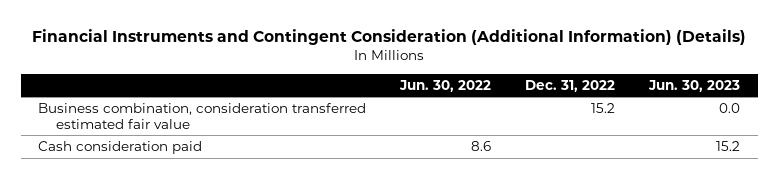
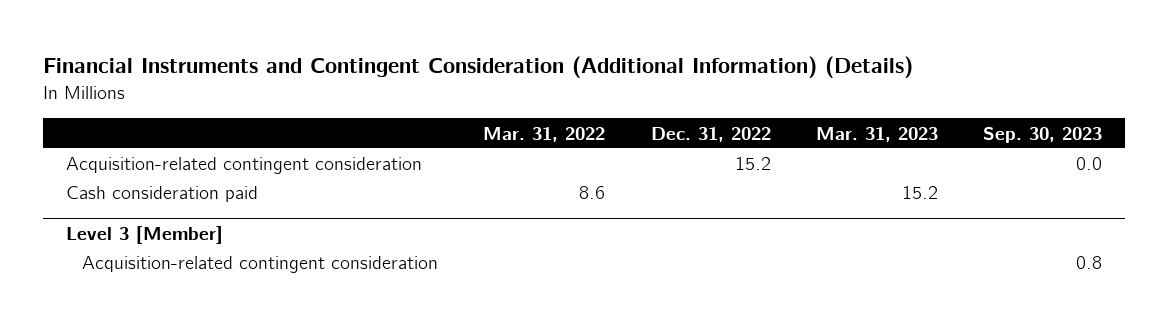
[399,79,492,92] Jun. 30, 2022 -> none
[648,79,741,92] Jun. 30, 2023 -> none
none -> [483,126,606,142] Mar. 31, 2022
none -> [815,126,938,142] Mar. 31, 2023
none -> [983,126,1103,143] Sep. 30, 2023
[38,103,367,129] Business combination, consideration transferred estimated fair value -> [65,157,422,175] Acquisition-related contingent consideration
none -> [65,225,223,244] Level 3 [Member]
none -> [81,256,438,274] Acquisition-related contingent consideration

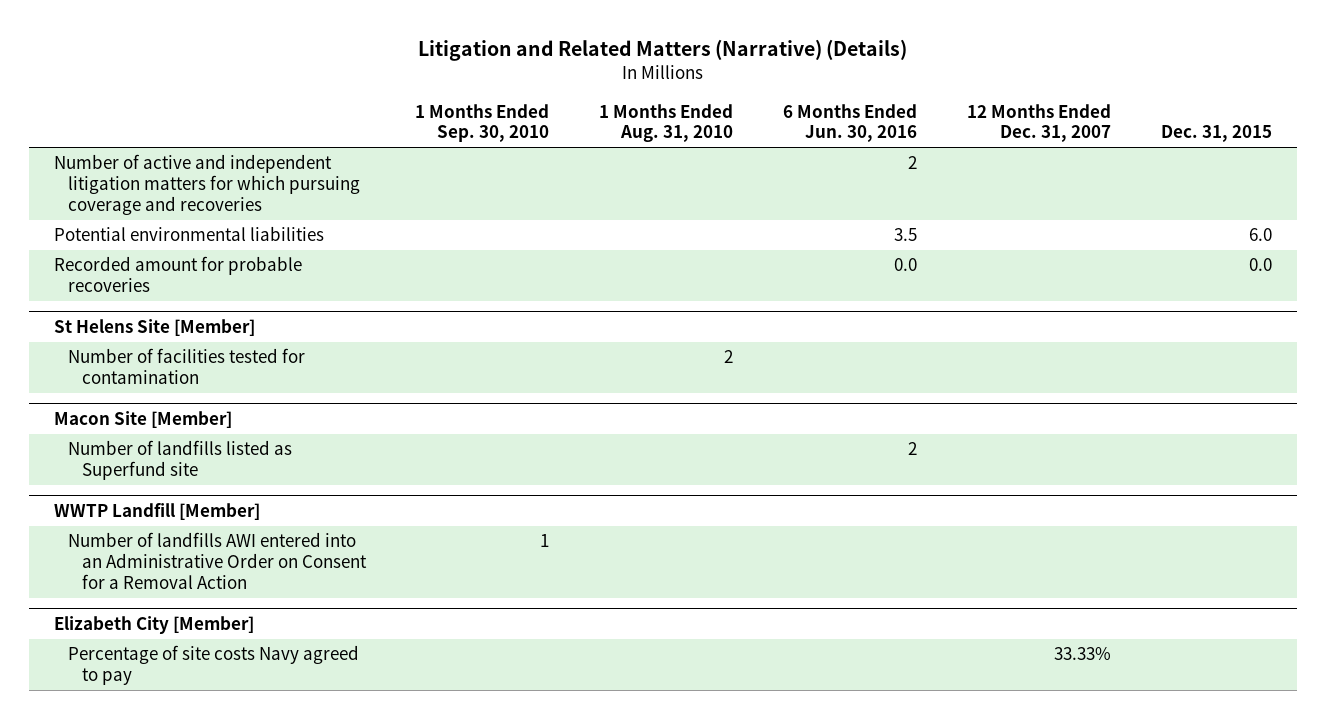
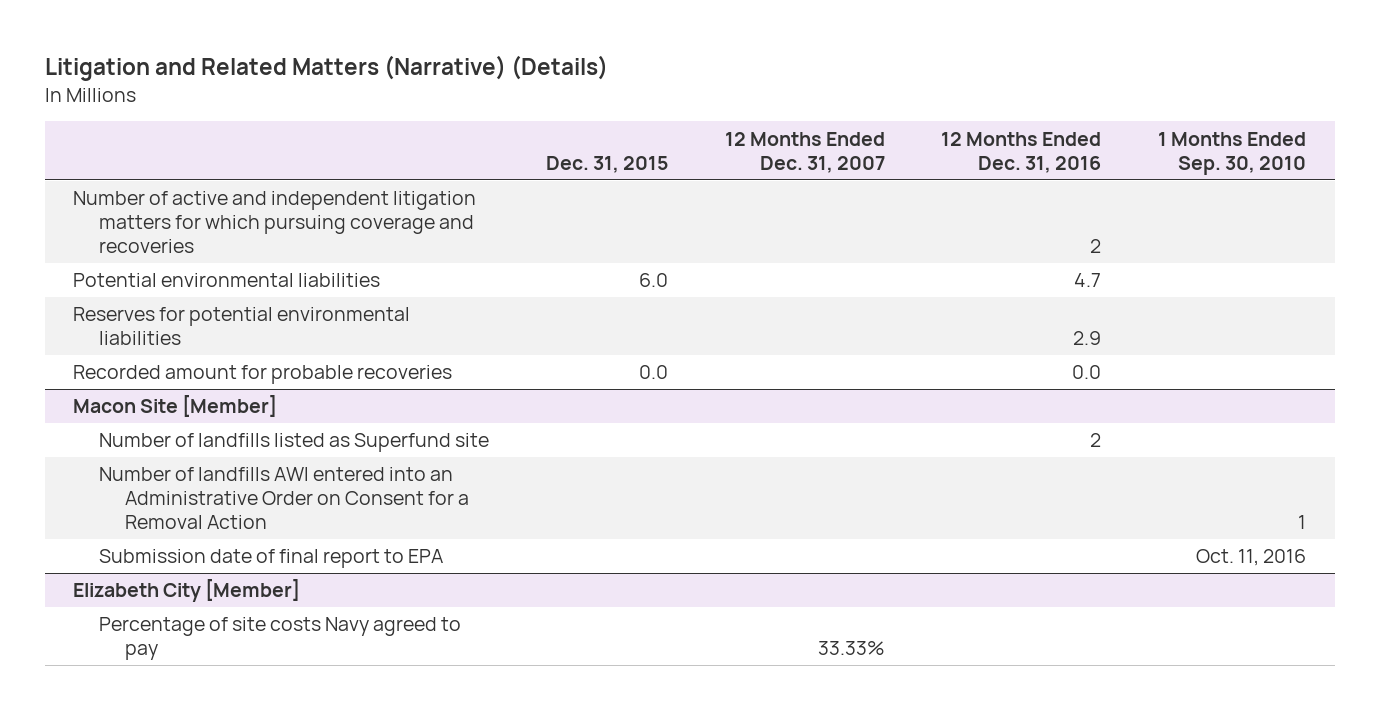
[599,103,734,143] 1 Months Ended Aug. 31, 2010 -> none
[783,103,918,143] 6 Months Ended Jun. 30, 2016 -> none
none -> [941,131,1102,173] 12 Months Ended Dec. 31, 2016
none -> [73,307,411,346] Reserves for potential environmental liabilities
[54,318,256,336] St Helens Site [Member] -> none
[67,348,305,385] Number of facilities tested for contamination -> none
[54,502,261,520] WWTP Landfill [Member] -> none
[67,532,367,590] Number of landfills AWI entered into an Administrative Order on Consent for a Removal Action -> none
none -> [98,467,469,529] Number of landfills AWI entered into an Administrative Order on Consent for a Removal Action
none -> [98,549,443,569] Submission date of final report to EPA

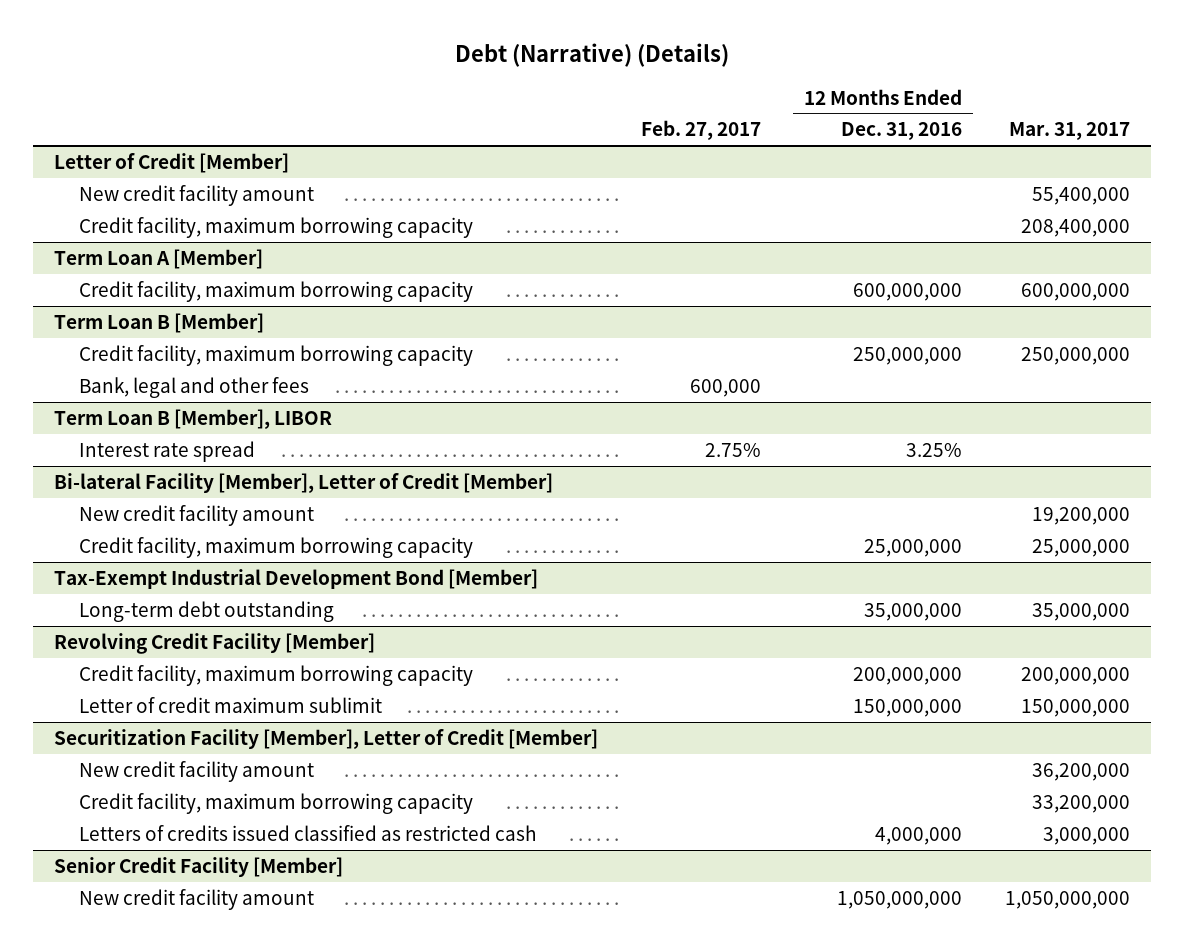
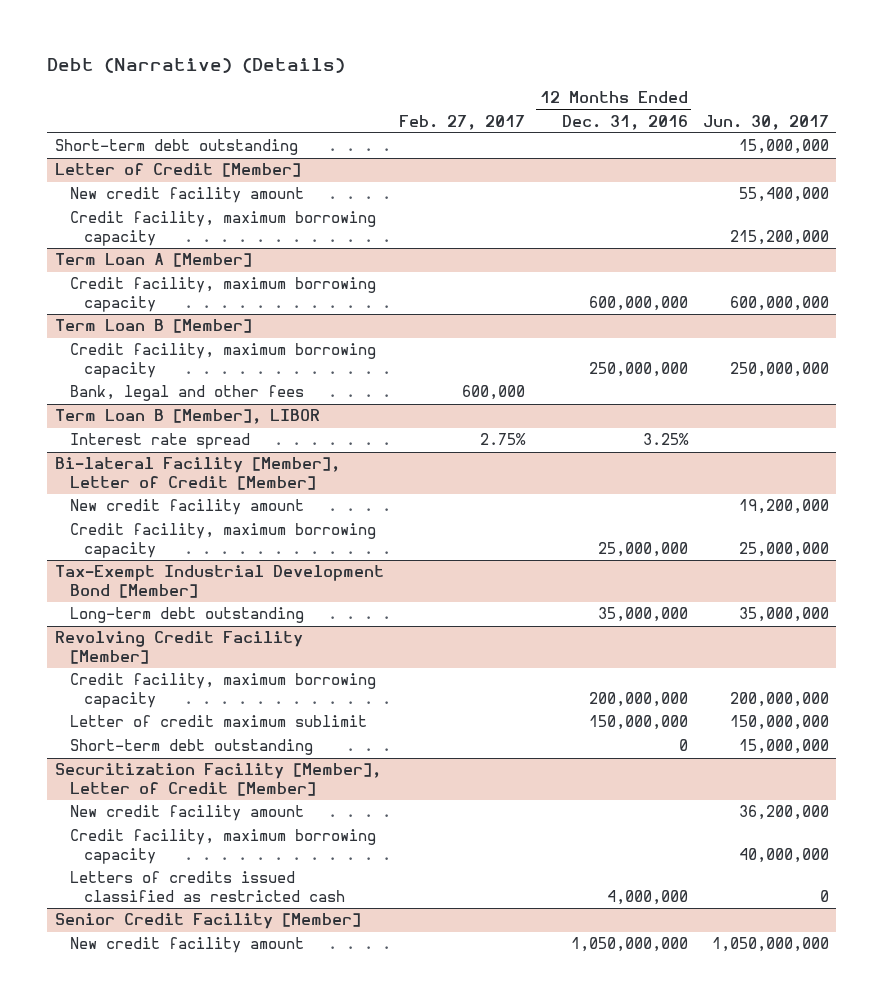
[1008,122,1130,141] Mar. 31, 2017 -> none
none -> [702,114,829,130] Jun. 30, 2017
none -> [54,139,298,156] Short-term debt outstanding
none -> [69,739,313,756] Short-term debt outstanding

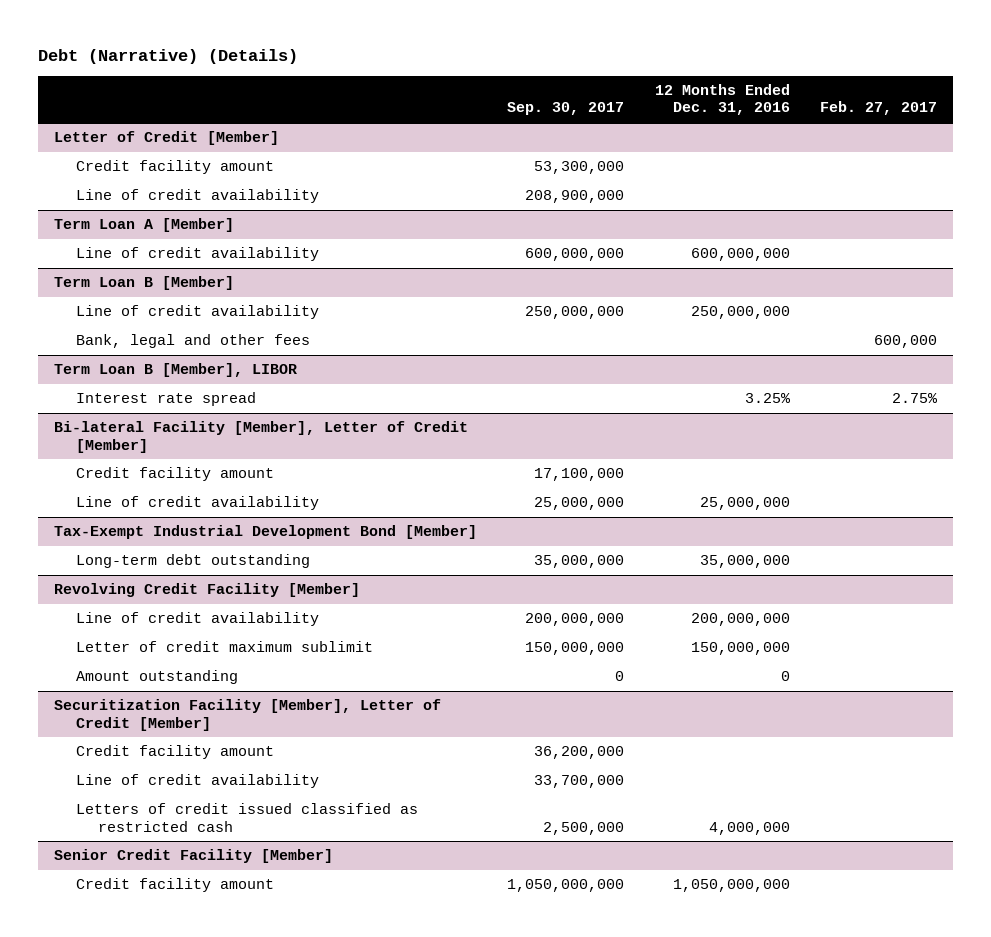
[702,114,829,130] Jun. 30, 2017 -> none
none -> [507,102,625,116] Sep. 30, 2017
[54,139,298,156] Short-term debt outstanding -> none
[69,187,304,204] New credit facility amount -> [75,160,274,175] Credit facility amount
[69,211,376,246] Credit facility, maximum borrowing capacity -> [75,189,319,204] Line of credit availability
[69,277,376,312] Credit facility, maximum borrowing capacity -> [75,247,319,262] Line of credit availability
[69,343,376,378] Credit facility, maximum borrowing capacity -> [75,305,319,320] Line of credit availability
[69,499,304,516] New credit facility amount -> [75,467,274,482] Credit facility amount
[69,523,376,558] Credit facility, maximum borrowing capacity -> [75,496,319,511] Line of credit availability
[69,673,376,708] Credit facility, maximum borrowing capacity -> [75,612,319,627] Line of credit availability
[69,739,313,756] Short-term debt outstanding -> none
none -> [75,670,238,685] Amount outstanding
[69,805,304,822] New credit facility amount -> [75,745,274,760] Credit facility amount
[69,829,376,864] Credit facility, maximum borrowing capacity -> [75,774,319,789] Line of credit availability
[69,871,346,902] Letters of credits issued classified as restricted cash -> [75,803,418,832] Letters of credit issued classified as restricted cash
[69,937,304,954] New credit facility amount -> [75,878,274,893] Credit facility amount

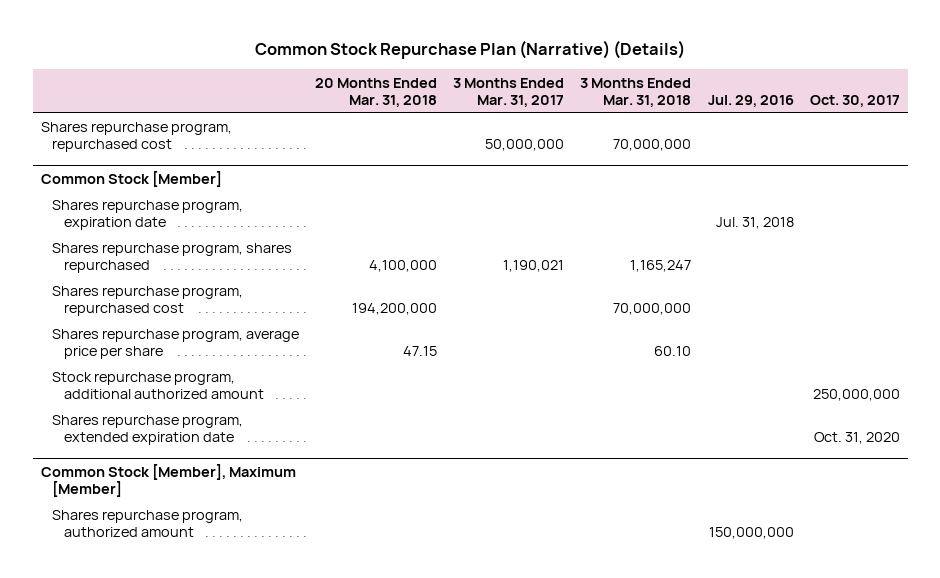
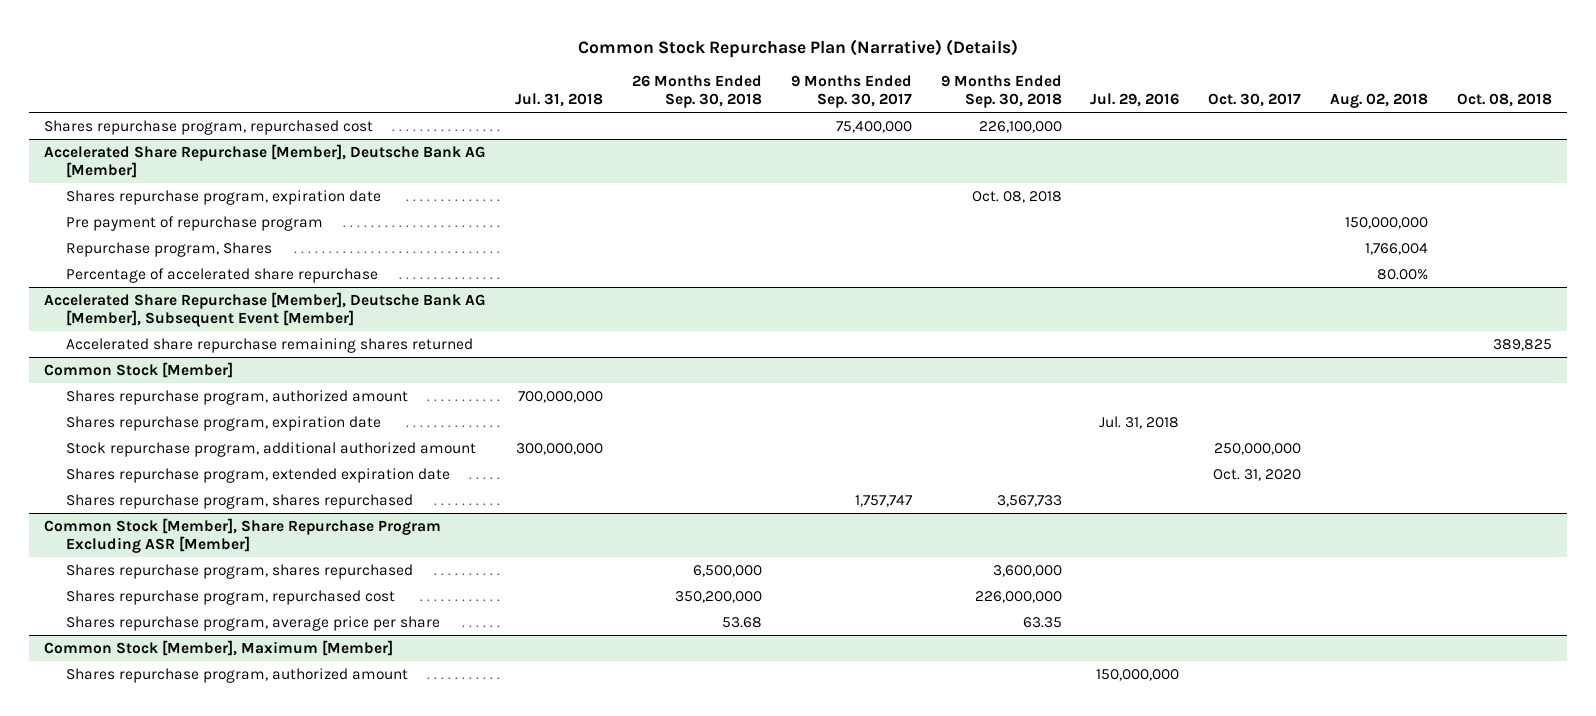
[315,77,438,107] 20 Months Ended Mar. 31, 2018 -> none
[453,77,565,107] 3 Months Ended Mar. 31, 2017 -> none
[580,77,692,107] 3 Months Ended Mar. 31, 2018 -> none
none -> [514,93,603,108] Jul. 31, 2018
none -> [631,75,762,109] 26 Months Ended Sep. 30, 2018
none -> [790,75,912,109] 9 Months Ended Sep. 30, 2017
none -> [940,75,1062,109] 9 Months Ended Sep. 30, 2018
none -> [1330,93,1429,109] Aug. 02, 2018
none -> [1457,93,1553,108] Oct. 08, 2018
none -> [43,144,486,178] Accelerated Share Repurchase [Member], Deutsche Bank AG [Member]
none -> [65,190,381,206] Shares repurchase program, expiration date
none -> [65,216,323,232] Pre payment of repurchase program
none -> [65,242,272,258] Repurchase program, Shares
none -> [65,268,378,284] Percentage of accelerated share repurchase
none -> [43,292,486,327] Accelerated Share Repurchase [Member], Deutsche Bank AG [Member], Subsequent Event [Member]
none -> [65,338,473,354] Accelerated share repurchase remaining shares returned
none -> [65,390,408,406] Shares repurchase program, authorized amount
[52,286,244,317] Shares repurchase program, repurchased cost -> none
[52,329,300,360] Shares repurchase program, average price per share -> none
[52,243,293,274] Shares repurchase program, shares repurchased -> [65,494,413,510] Shares repurchase program, shares repurchased
none -> [43,518,441,553] Common Stock [Member], Share Repurchase Program Excluding ASR [Member]
none -> [65,564,413,580] Shares repurchase program, shares repurchased
none -> [65,590,395,606] Shares repurchase program, repurchased cost
none -> [65,616,440,632] Shares repurchase program, average price per share

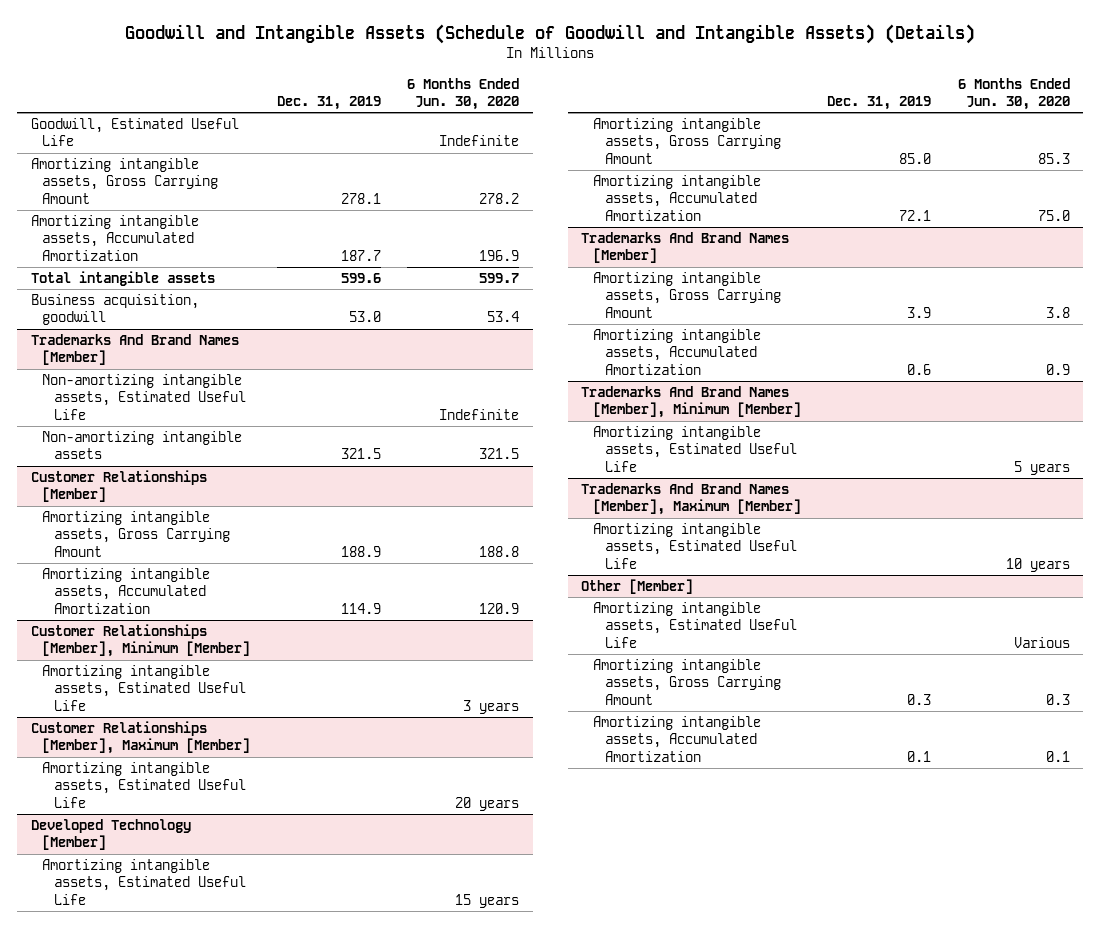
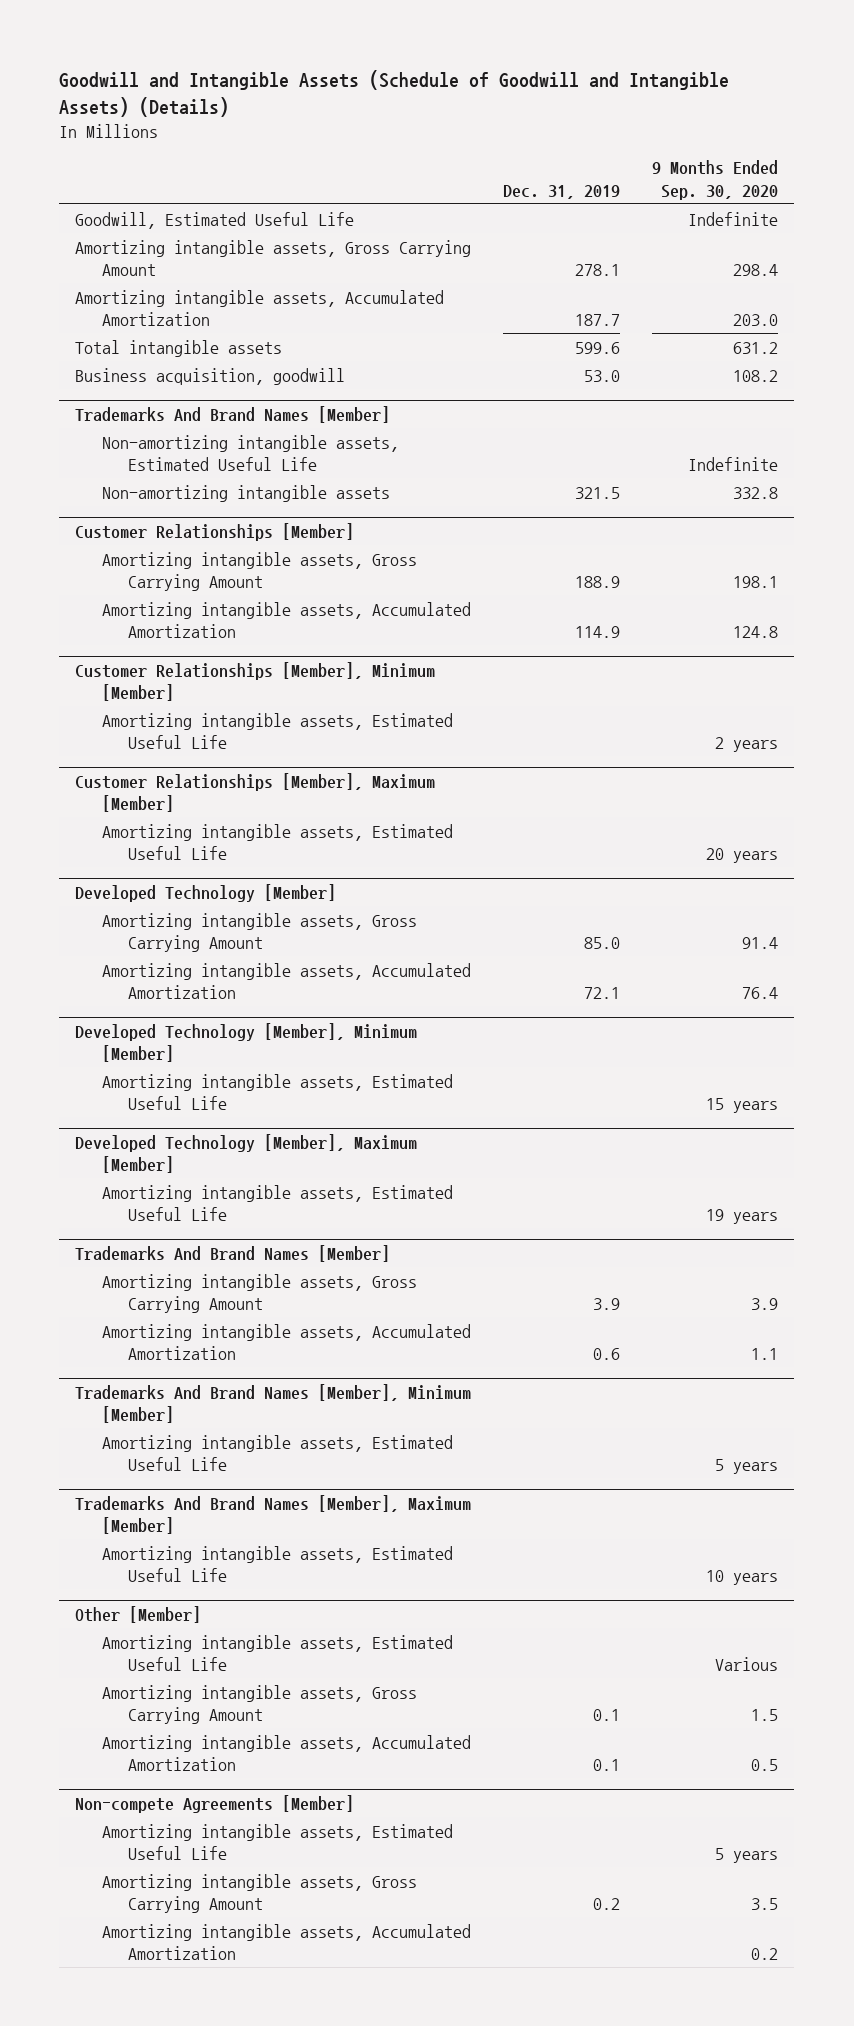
[407,77,520,110] 6 Months Ended Jun. 30, 2020 -> none
none -> [652,160,779,200] 9 Months Ended Sep. 30, 2020
[42,859,246,905] Amortizing intangible assets, Estimated Useful Life -> none
none -> [75,1022,418,1062] Developed Technology [Member], Minimum [Member]
none -> [101,1073,453,1110] Amortizing intangible assets, Estimated Useful Life
none -> [75,1133,418,1173] Developed Technology [Member], Maximum [Member]
none -> [101,1184,453,1221] Amortizing intangible assets, Estimated Useful Life
[907,693,932,705] 0.3 -> [593,1708,621,1721] 0.1
none -> [75,1794,355,1813] Non-compete Agreements [Member]
none -> [101,1823,453,1860] Amortizing intangible assets, Estimated Useful Life
none -> [101,1873,417,1913] Amortizing intangible assets, Gross Carrying Amount
none -> [101,1923,471,1960] Amortizing intangible assets, Accumulated Amortization

